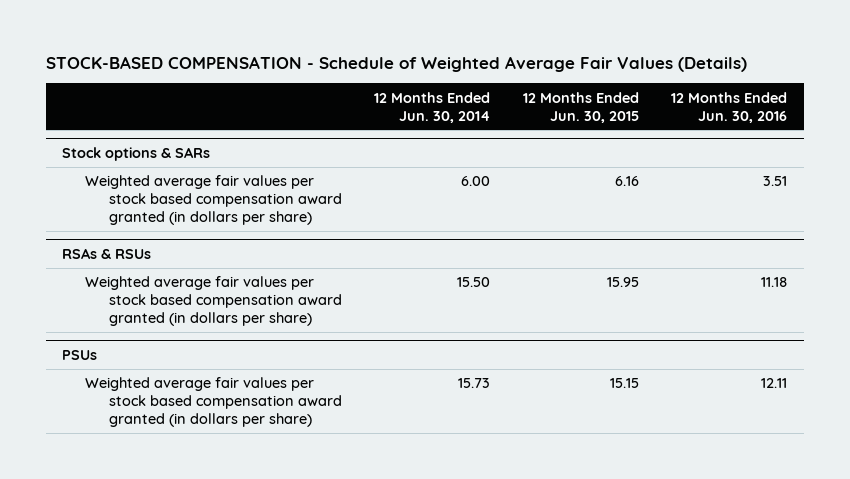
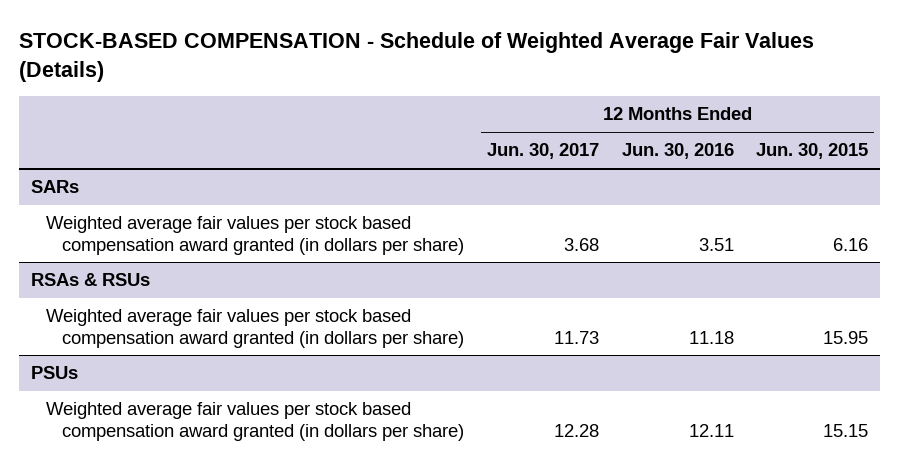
[374,91,491,123] 12 Months Ended Jun. 30, 2014 -> none
none -> [486,143,599,160] Jun. 30, 2017
[62,147,211,162] Stock options & SARs -> [30,180,79,194] SARs

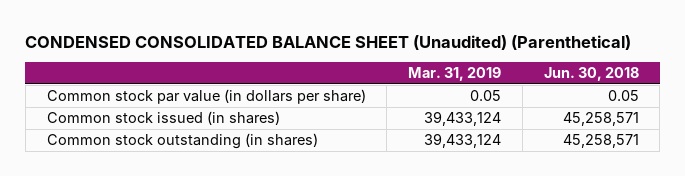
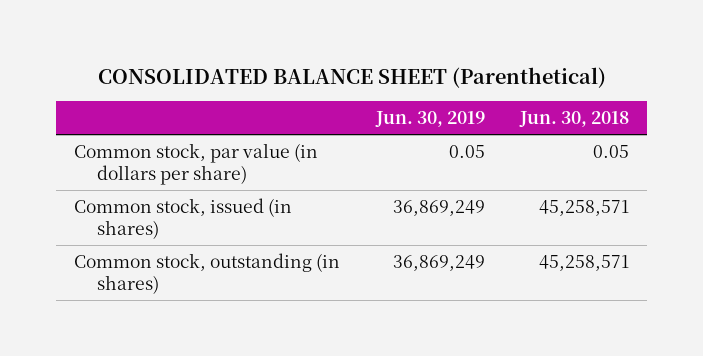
[25,34,632,50] CONDENSED CONSOLIDATED BALANCE SHEET (Unaudited) (Parenthetical) -> [97,66,606,88] CONSOLIDATED BALANCE SHEET (Parenthetical)
[408,67,502,82] Mar. 31, 2019 -> none
none -> [374,111,485,128] Jun. 30, 2019
[46,89,366,105] Common stock par value (in dollars per share) -> [74,142,319,185] Common stock, par value (in dollars per share)
[46,111,280,126] Common stock issued (in shares) -> [74,197,293,239] Common stock, issued (in shares)
[46,133,318,150] Common stock outstanding (in shares) -> [74,252,341,294] Common stock, outstanding (in shares)

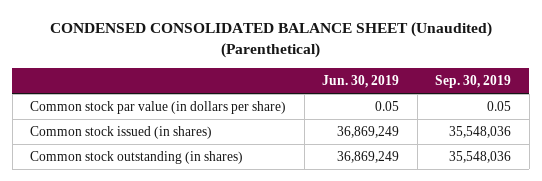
[97,66,606,88] CONSOLIDATED BALANCE SHEET (Parenthetical) -> [49,22,492,59] CONDENSED CONSOLIDATED BALANCE SHEET (Unaudited) (Parenthetical)
[519,111,630,128] Jun. 30, 2018 -> none
none -> [435,74,512,88] Sep. 30, 2019
[74,142,319,185] Common stock, par value (in dollars per share) -> [30,101,287,115] Common stock par value (in dollars per share)
[74,197,293,239] Common stock, issued (in shares) -> [30,126,213,140] Common stock issued (in shares)
[74,252,341,294] Common stock, outstanding (in shares) -> [30,151,244,165] Common stock outstanding (in shares)

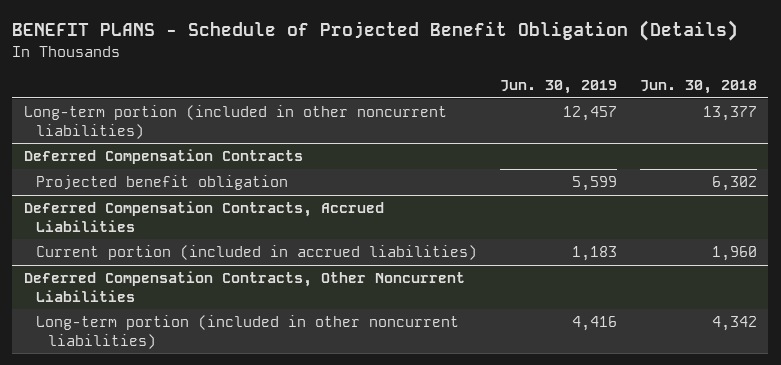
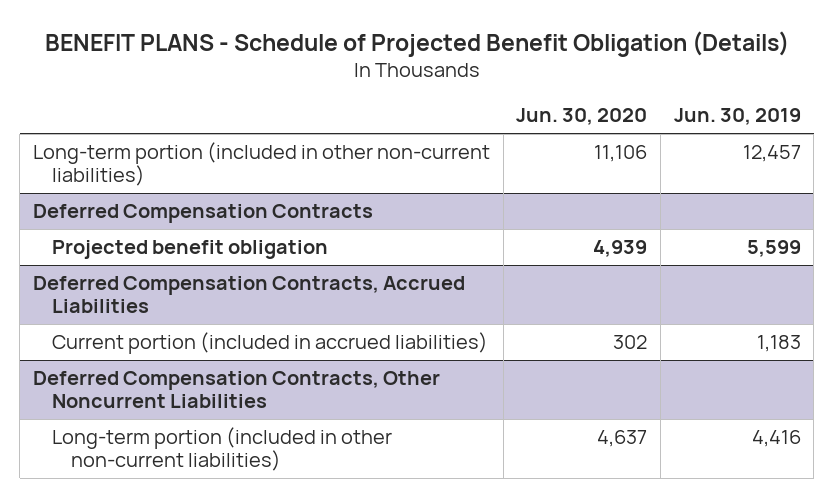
[639,79,757,94] Jun. 30, 2018 -> none
none -> [516,108,648,126] Jun. 30, 2020
[23,105,447,139] Long-term portion (included in other noncurrent liabilities) -> [33,142,491,187] Long-term portion (included in other non-current liabilities)
[36,315,460,349] Long-term portion (included in other noncurrent liabilities) -> [51,427,392,472] Long-term portion (included in other non-current liabilities)

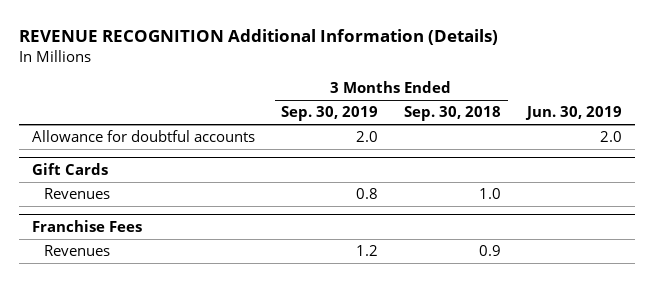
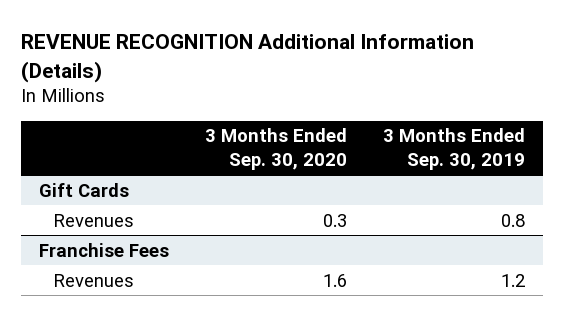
[404,106,502,122] Sep. 30, 2018 -> none
[525,106,623,121] Jun. 30, 2019 -> none
none -> [204,128,347,170] 3 Months Ended Sep. 30, 2020
[32,130,256,143] Allowance for doubtful accounts -> none

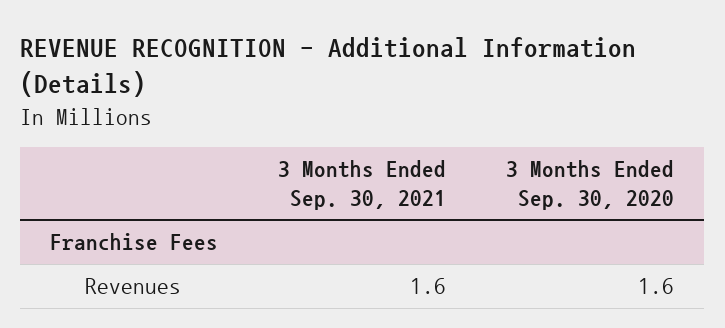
[20,34,474,83] REVENUE RECOGNITION Additional Information (Details) -> [20,37,637,98] REVENUE RECOGNITION - Additional Information (Details)
[382,128,525,170] 3 Months Ended Sep. 30, 2019 -> none
none -> [278,160,447,210] 3 Months Ended Sep. 30, 2021
[38,182,129,197] Gift Cards -> none
[52,213,134,227] Revenues -> none

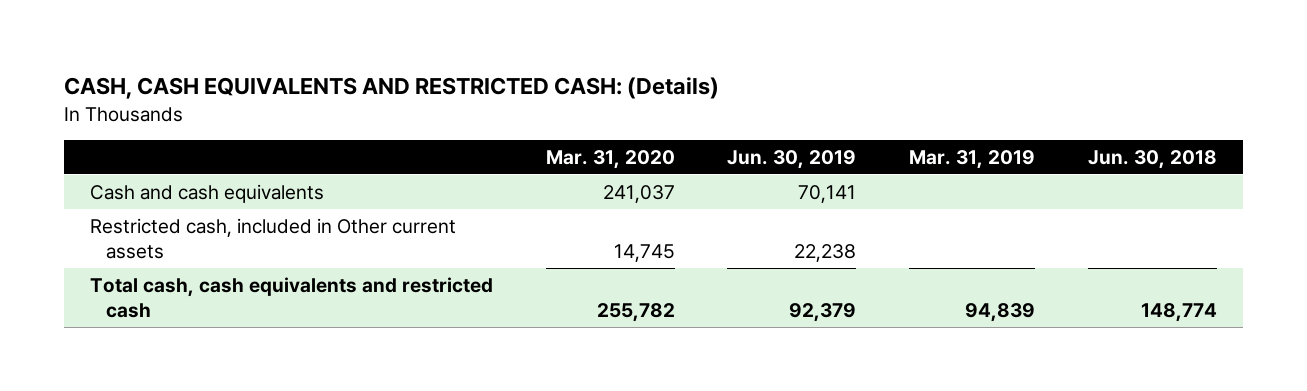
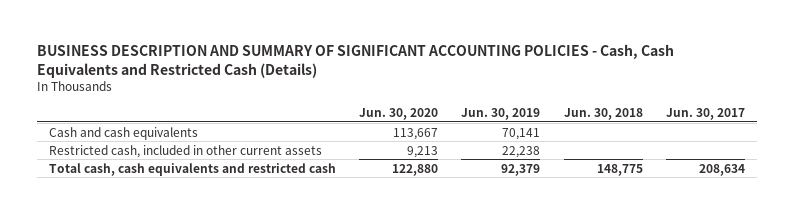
[63,77,719,100] CASH, CASH EQUIVALENTS AND RESTRICTED CASH: (Details) -> [37,44,675,79] BUSINESS DESCRIPTION AND SUMMARY OF SIGNIFICANT ACCOUNTING POLICIES - Cash, Cash Equivalents and Restricted Cash (Details)
[545,150,675,170] Mar. 31, 2020 -> none
[909,150,1036,170] Mar. 31, 2019 -> none
none -> [359,108,439,121] Jun. 30, 2020
none -> [665,108,745,121] Jun. 30, 2017
[90,217,457,259] Restricted cash, included in Other current assets -> [48,144,322,158] Restricted cash, included in other current assets
[1140,302,1217,322] 148,774 -> [596,163,643,176] 148,775

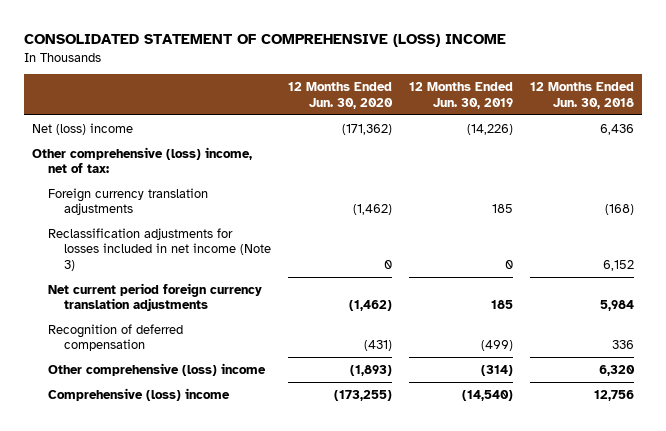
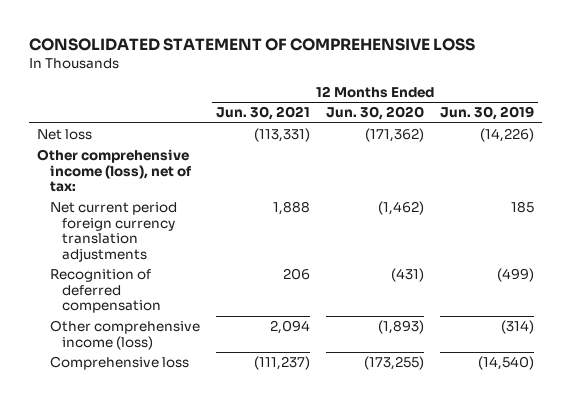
[23,34,506,48] CONSOLIDATED STATEMENT OF COMPREHENSIVE (LOSS) INCOME -> [28,37,475,51] CONSOLIDATED STATEMENT OF COMPREHENSIVE LOSS
[530,82,635,109] 12 Months Ended Jun. 30, 2018 -> none
none -> [215,106,310,121] Jun. 30, 2021
[48,187,209,216] Foreign currency translation adjustments -> none
[48,227,272,271] Reclassification adjustments for losses included in net income (Note 3) -> none
[32,122,134,135] Net (loss) income -> [36,129,92,141] Net loss
[32,146,253,174] Other comprehensive (loss) income, net of tax: -> [36,149,192,193] Other comprehensive income (loss), net of tax:
[48,362,267,376] Other comprehensive (loss) income -> [49,320,200,350] Other comprehensive income (loss)
[48,387,231,401] Comprehensive (loss) income -> [49,356,189,371] Comprehensive loss

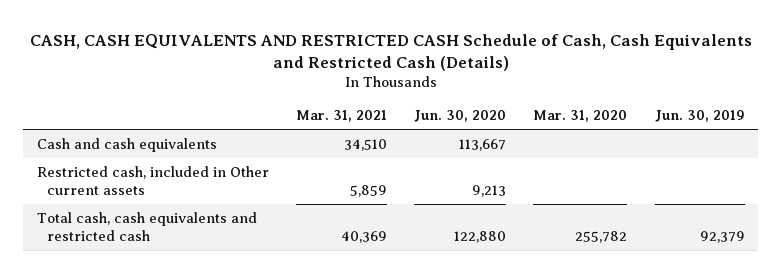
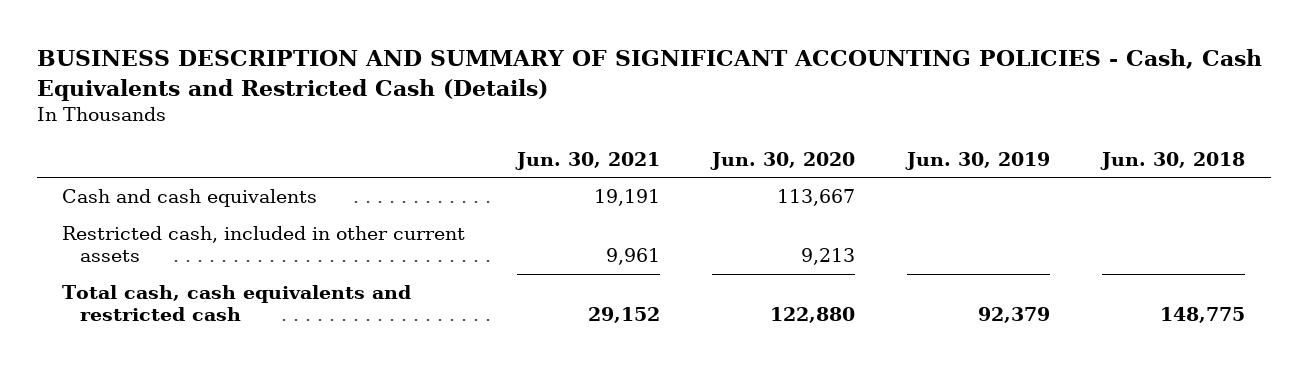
[29,33,752,71] CASH, CASH EQUIVALENTS AND RESTRICTED CASH Schedule of Cash, Cash Equivalents and Restricted Cash (Details) -> [36,49,1262,101] BUSINESS DESCRIPTION AND SUMMARY OF SIGNIFICANT ACCOUNTING POLICIES - Cash, Cash Equivalents and Restricted Cash (Details)
[296,110,388,123] Mar. 31, 2021 -> none
[533,110,628,123] Mar. 31, 2020 -> none
none -> [515,151,661,170] Jun. 30, 2021
none -> [1100,151,1246,170] Jun. 30, 2018
[36,165,269,196] Restricted cash, included in Other current assets -> [62,226,466,263] Restricted cash, included in other current assets

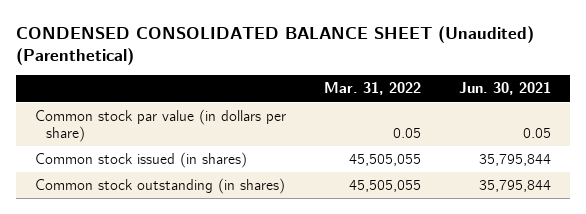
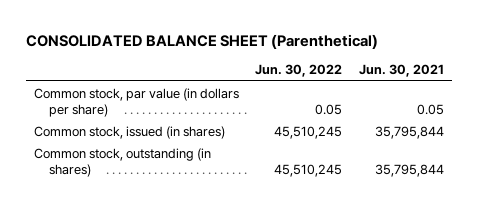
[16,25,535,65] CONDENSED CONSOLIDATED BALANCE SHEET (Unaudited) (Parenthetical) -> [25,33,378,49] CONSOLIDATED BALANCE SHEET (Parenthetical)
[324,82,422,96] Mar. 31, 2022 -> none
none -> [255,64,343,78] Jun. 30, 2022
[35,109,287,142] Common stock par value (in dollars per share) -> [33,87,239,117] Common stock, par value (in dollars per share)
[35,152,248,169] Common stock issued (in shares) -> [33,125,225,139] Common stock, issued (in shares)
[35,178,286,195] Common stock outstanding (in shares) -> [33,147,211,177] Common stock, outstanding (in shares)

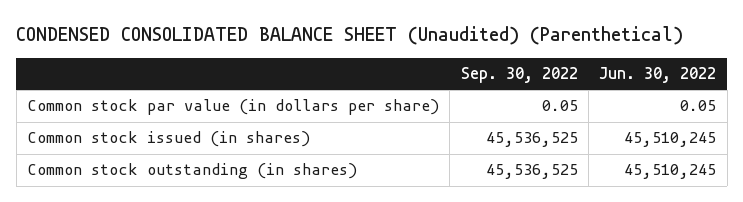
[25,33,378,49] CONSOLIDATED BALANCE SHEET (Parenthetical) -> [16,26,684,46] CONDENSED CONSOLIDATED BALANCE SHEET (Unaudited) (Parenthetical)
[358,64,444,78] Jun. 30, 2021 -> none
none -> [460,67,578,84] Sep. 30, 2022
[33,87,239,117] Common stock, par value (in dollars per share) -> [26,99,439,116] Common stock par value (in dollars per share)
[33,125,225,139] Common stock, issued (in shares) -> [26,131,310,148] Common stock issued (in shares)
[33,147,211,177] Common stock, outstanding (in shares) -> [26,163,357,180] Common stock outstanding (in shares)

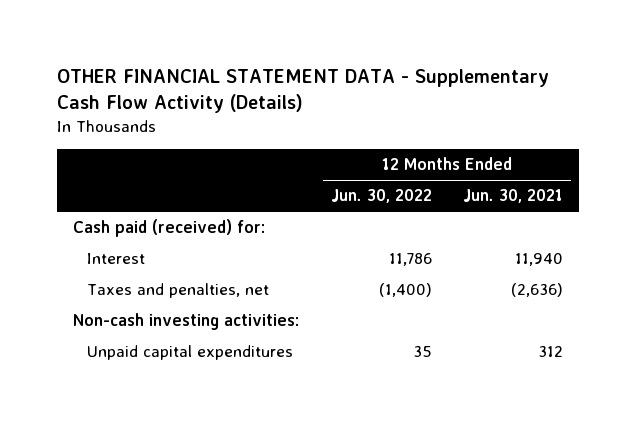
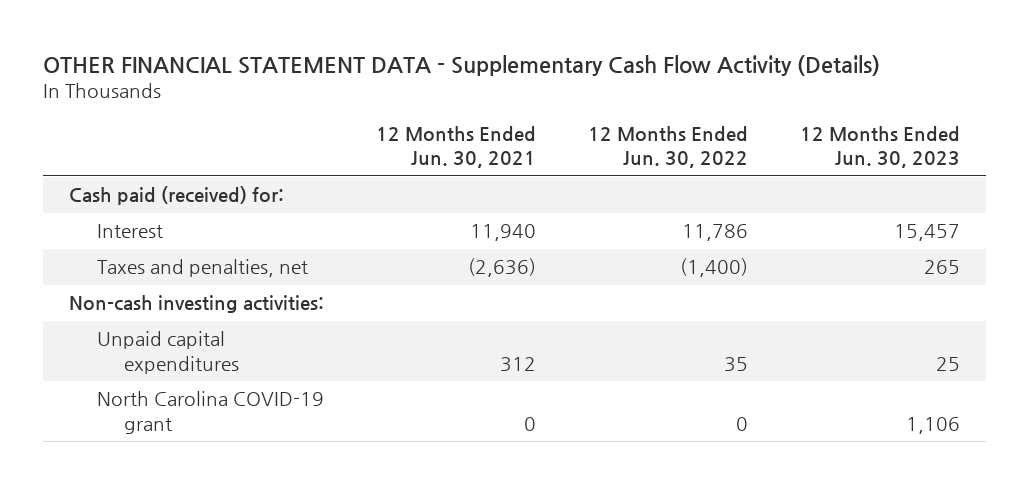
none -> [800,126,961,169] 12 Months Ended Jun. 30, 2023
none -> [96,391,324,434] North Carolina COVID-19 grant

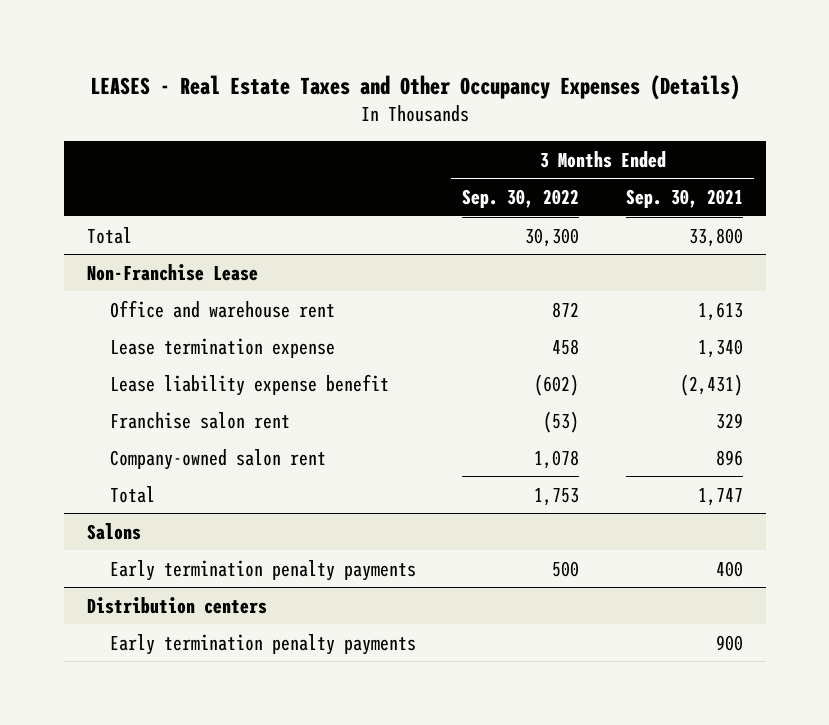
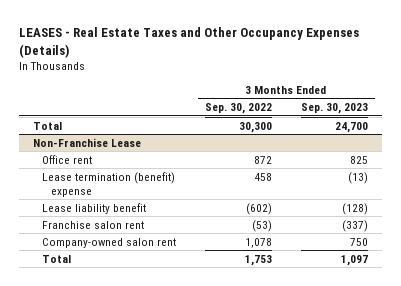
[625,188,743,208] Sep. 30, 2021 -> none
none -> [300,103,368,115] Sep. 30, 2023
[110,299,336,318] Office and warehouse rent -> [42,154,93,164] Office rent
[110,337,336,358] Lease termination expense -> [42,171,176,197] Lease termination (benefit) expense
[110,373,390,396] Lease liability expense benefit -> [42,202,147,214] Lease liability benefit
[86,522,141,540] Salons -> none
[110,559,417,581] Early termination penalty payments -> none
[86,596,267,614] Distribution centers -> none
[110,633,417,655] Early termination penalty payments -> none

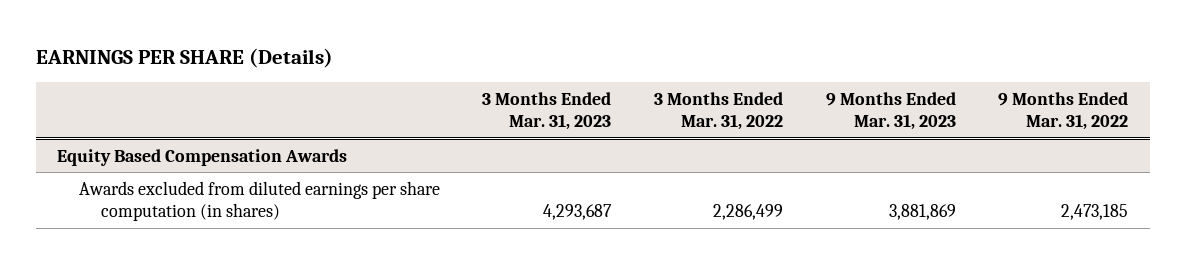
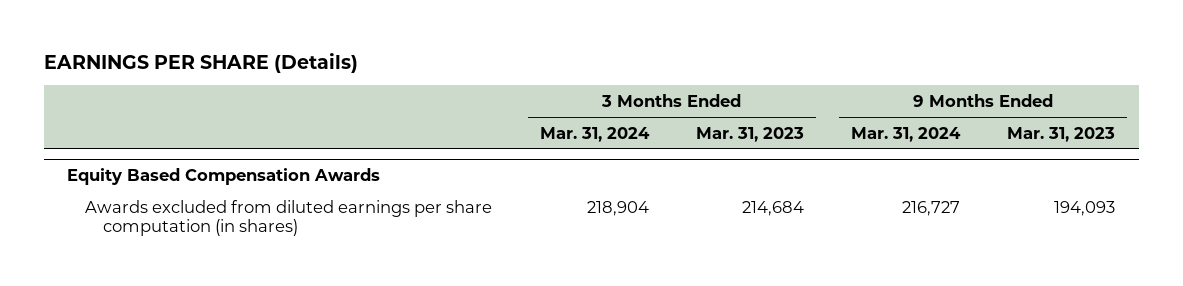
[654,91,784,131] 3 Months Ended Mar. 31, 2022 -> none
[998,91,1129,131] 9 Months Ended Mar. 31, 2022 -> none
none -> [539,126,650,142] Mar. 31, 2024
none -> [851,126,962,142] Mar. 31, 2024
[543,204,613,221] 4,293,687 -> [741,200,804,216] 214,684
[888,204,956,221] 3,881,869 -> [1054,200,1116,216] 194,093

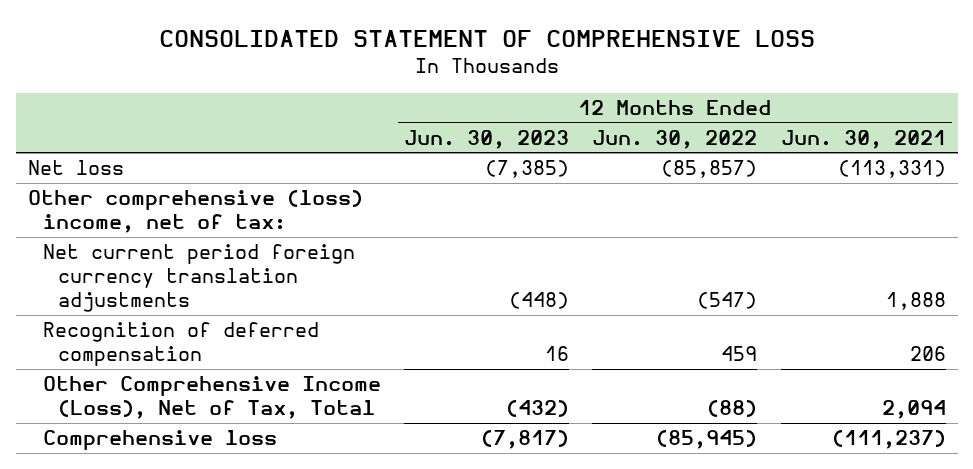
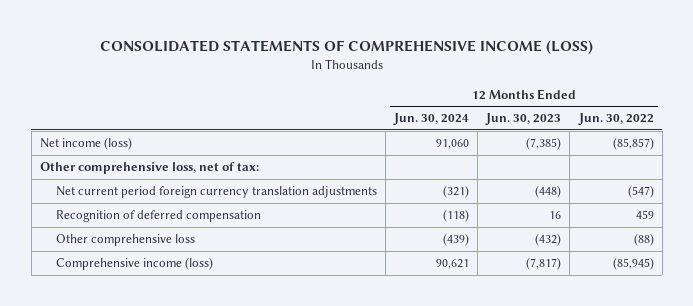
[158,29,815,47] CONSOLIDATED STATEMENT OF COMPREHENSIVE LOSS -> [99,40,593,56] CONSOLIDATED STATEMENTS OF COMPREHENSIVE INCOME (LOSS)
[780,129,946,149] Jun. 30, 2021 -> none
none -> [393,113,470,126] Jun. 30, 2024
[27,160,124,176] Net loss -> [39,137,132,151] Net income (loss)
[27,190,363,234] Other comprehensive (loss) income, net of tax: -> [39,162,259,175] Other comprehensive loss, net of tax:
[42,376,381,420] Other Comprehensive Income (Loss), Net of Tax, Total -> [55,234,195,247] Other comprehensive loss
[42,430,277,451] Comprehensive loss -> [55,257,213,271] Comprehensive income (loss)

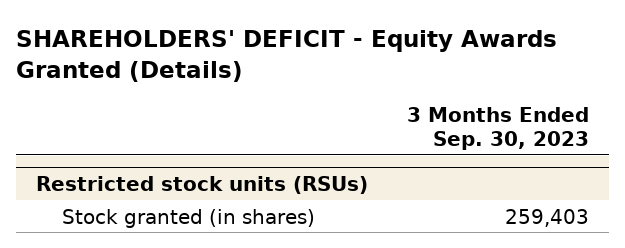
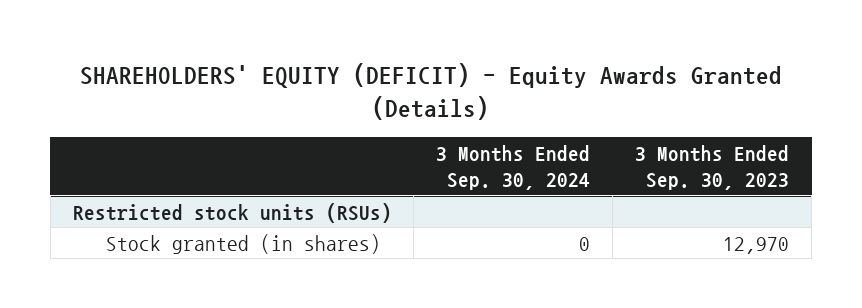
[16,30,558,83] SHAREHOLDERS' DEFICIT - Equity Awards Granted (Details) -> [79,63,782,120] SHAREHOLDERS' EQUITY (DEFICIT) - Equity Awards Granted (Details)
none -> [436,144,591,190] 3 Months Ended Sep. 30, 2024
[505,208,590,227] 259,403 -> [723,236,790,254] 12,970

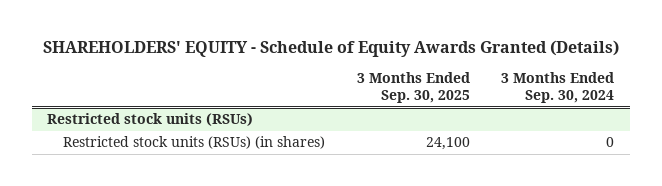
[79,63,782,120] SHAREHOLDERS' EQUITY (DEFICIT) - Equity Awards Granted (Details) -> [42,40,619,58] SHAREHOLDERS' EQUITY - Schedule of Equity Awards Granted (Details)
[635,144,790,190] 3 Months Ended Sep. 30, 2023 -> none
none -> [356,72,470,104] 3 Months Ended Sep. 30, 2025
[106,233,382,254] Stock granted (in shares) -> [63,136,326,150] Restricted stock units (RSUs) (in shares)

